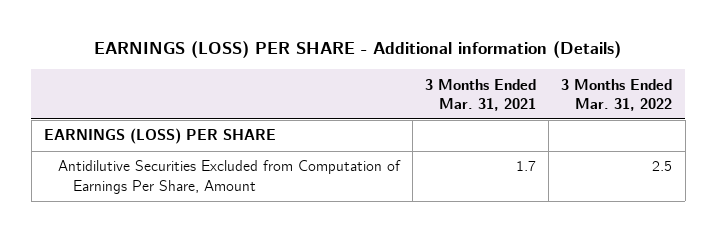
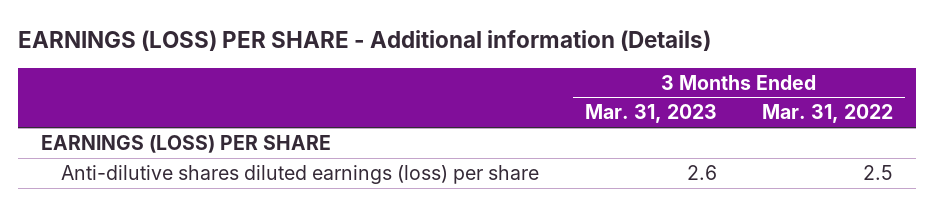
[425,78,537,111] 3 Months Ended Mar. 31, 2021 -> none
none -> [584,104,717,124] Mar. 31, 2023
[58,160,402,194] Antidilutive Securities Excluded from Computation of Earnings Per Share, Amount -> [60,164,539,184] Anti-dilutive shares diluted earnings (loss) per share

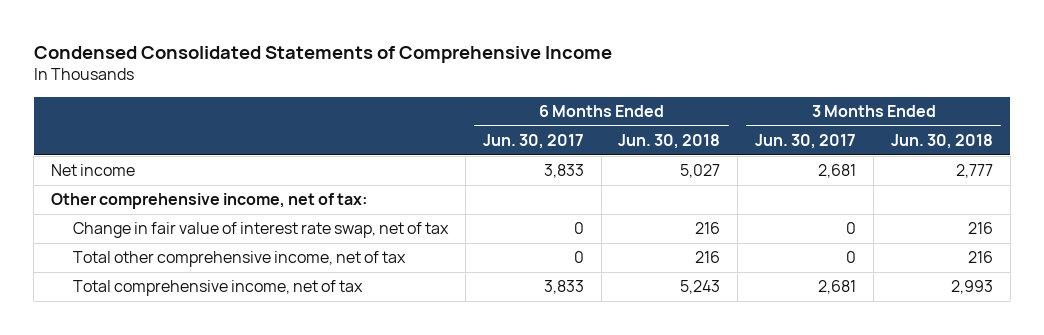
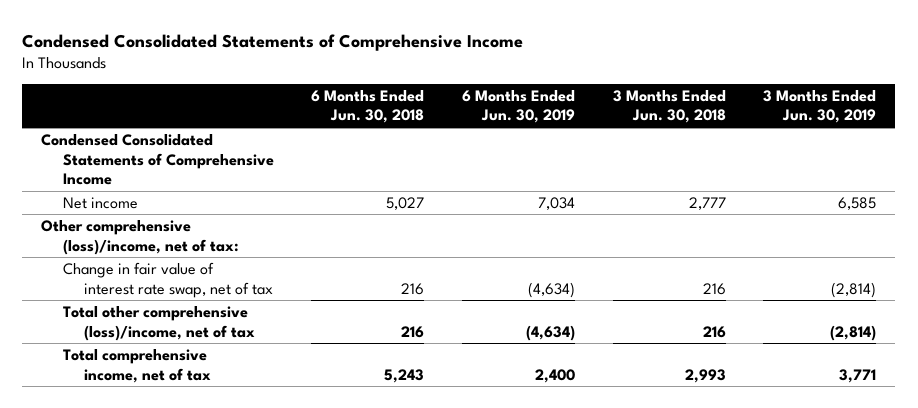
[482,134,584,150] Jun. 30, 2017 -> none
[755,134,857,150] Jun. 30, 2017 -> none
none -> [462,89,576,124] 6 Months Ended Jun. 30, 2019
none -> [763,89,877,124] 3 Months Ended Jun. 30, 2019
none -> [41,133,274,186] Condensed Consolidated Statements of Comprehensive Income
[51,193,368,210] Other comprehensive income, net of tax: -> [41,219,239,255] Other comprehensive (loss)/income, net of tax:
[73,251,407,268] Total other comprehensive income, net of tax -> [62,305,255,341] Total other comprehensive (loss)/income, net of tax

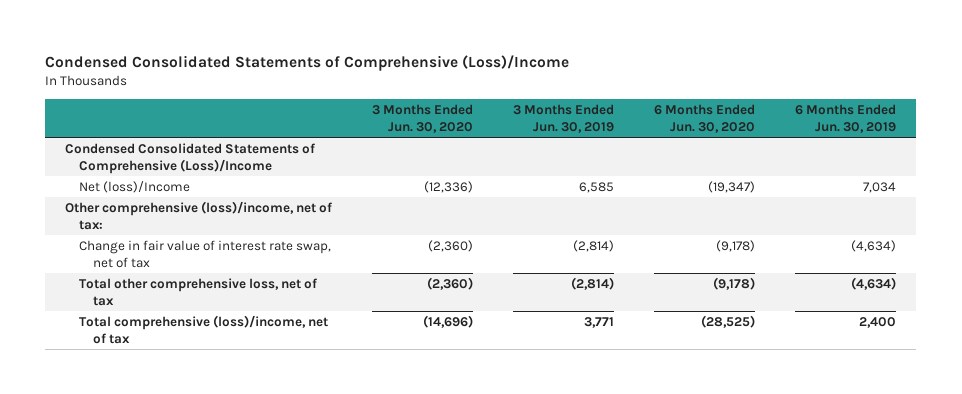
[22,33,524,51] Condensed Consolidated Statements of Comprehensive Income -> [45,54,570,71] Condensed Consolidated Statements of Comprehensive (Loss)/Income
[311,89,425,124] 6 Months Ended Jun. 30, 2018 -> none
[612,89,726,124] 3 Months Ended Jun. 30, 2018 -> none
none -> [372,103,474,133] 3 Months Ended Jun. 30, 2020
none -> [654,103,756,133] 6 Months Ended Jun. 30, 2020
[41,133,274,186] Condensed Consolidated Statements of Comprehensive Income -> [65,142,316,175] Condensed Consolidated Statements of Comprehensive (Loss)/Income
[62,196,138,209] Net income -> [79,180,191,193] Net (loss)/Income
[62,305,255,341] Total other comprehensive (loss)/income, net of tax -> [79,277,318,307] Total other comprehensive loss, net of tax
[62,348,211,383] Total comprehensive income, net of tax -> [79,314,329,345] Total comprehensive (loss)/income, net of tax

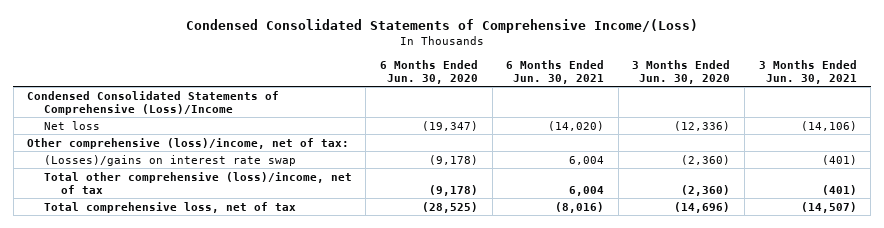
[45,54,570,71] Condensed Consolidated Statements of Comprehensive (Loss)/Income -> [185,19,698,34] Condensed Consolidated Statements of Comprehensive Income/(Loss)
[513,103,615,133] 3 Months Ended Jun. 30, 2019 -> none
[795,103,897,133] 6 Months Ended Jun. 30, 2019 -> none
none -> [506,59,605,84] 6 Months Ended Jun. 30, 2021
none -> [758,59,857,84] 3 Months Ended Jun. 30, 2021
[79,180,191,193] Net (loss)/Income -> [43,120,100,130] Net loss
[79,239,332,269] Change in fair value of interest rate swap, net of tax -> [43,154,296,166] (Losses)/gains on interest rate swap
[79,277,318,307] Total other comprehensive loss, net of tax -> [43,171,352,194] Total other comprehensive (loss)/income, net of tax
[79,314,329,345] Total comprehensive (loss)/income, net of tax -> [43,201,296,213] Total comprehensive loss, net of tax

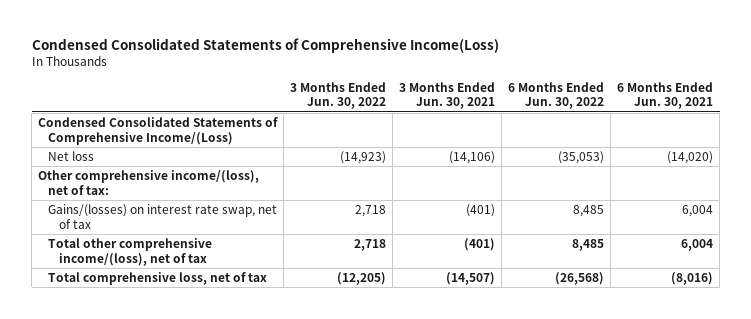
[185,19,698,34] Condensed Consolidated Statements of Comprehensive Income/(Loss) -> [31,37,499,53] Condensed Consolidated Statements of Comprehensive Income(Loss)
[380,59,479,84] 6 Months Ended Jun. 30, 2020 -> none
[632,59,731,84] 3 Months Ended Jun. 30, 2020 -> none
none -> [290,81,387,110] 3 Months Ended Jun. 30, 2022
none -> [508,81,605,110] 6 Months Ended Jun. 30, 2022
[27,90,280,115] Condensed Consolidated Statements of Comprehensive (Loss)/Income -> [38,116,279,145] Condensed Consolidated Statements of Comprehensive Income/(Loss)
[27,137,350,149] Other comprehensive (loss)/income, net of tax: -> [38,169,260,195] Other comprehensive income/(loss), net of tax:
[43,154,296,166] (Losses)/gains on interest rate swap -> [48,203,278,229] Gains/(losses) on interest rate swap, net of tax
[43,171,352,194] Total other comprehensive (loss)/income, net of tax -> [48,237,213,266] Total other comprehensive income/(loss), net of tax

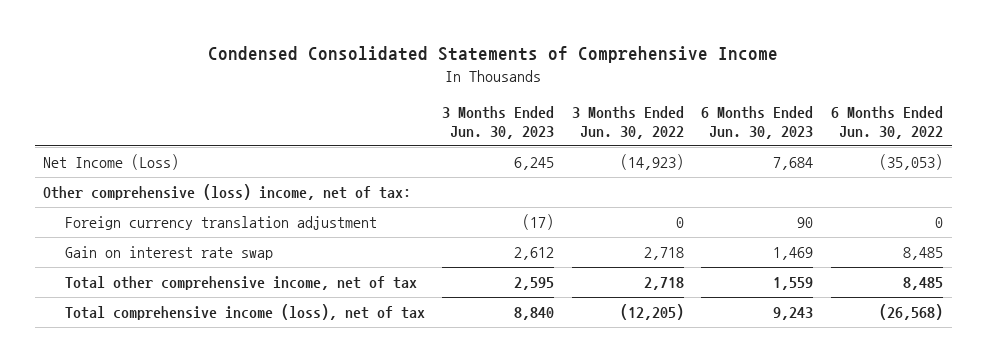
[31,37,499,53] Condensed Consolidated Statements of Comprehensive Income(Loss) -> [208,46,779,64] Condensed Consolidated Statements of Comprehensive Income
[399,81,496,110] 3 Months Ended Jun. 30, 2021 -> none
[617,81,714,110] 6 Months Ended Jun. 30, 2021 -> none
none -> [442,105,555,139] 3 Months Ended Jun. 30, 2023
none -> [701,105,814,139] 6 Months Ended Jun. 30, 2023
[38,116,279,145] Condensed Consolidated Statements of Comprehensive Income/(Loss) -> none
[48,150,95,161] Net loss -> [43,154,180,171] Net Income (Loss)
[38,169,260,195] Other comprehensive income/(loss), net of tax: -> [43,184,412,201] Other comprehensive (loss) income, net of tax:
none -> [64,216,377,231] Foreign currency translation adjustment
[48,203,278,229] Gains/(losses) on interest rate swap, net of tax -> [64,246,273,261] Gain on interest rate swap
[48,237,213,266] Total other comprehensive income/(loss), net of tax -> [64,276,417,291] Total other comprehensive income, net of tax
[48,271,268,285] Total comprehensive loss, net of tax -> [64,304,425,321] Total comprehensive income (loss), net of tax

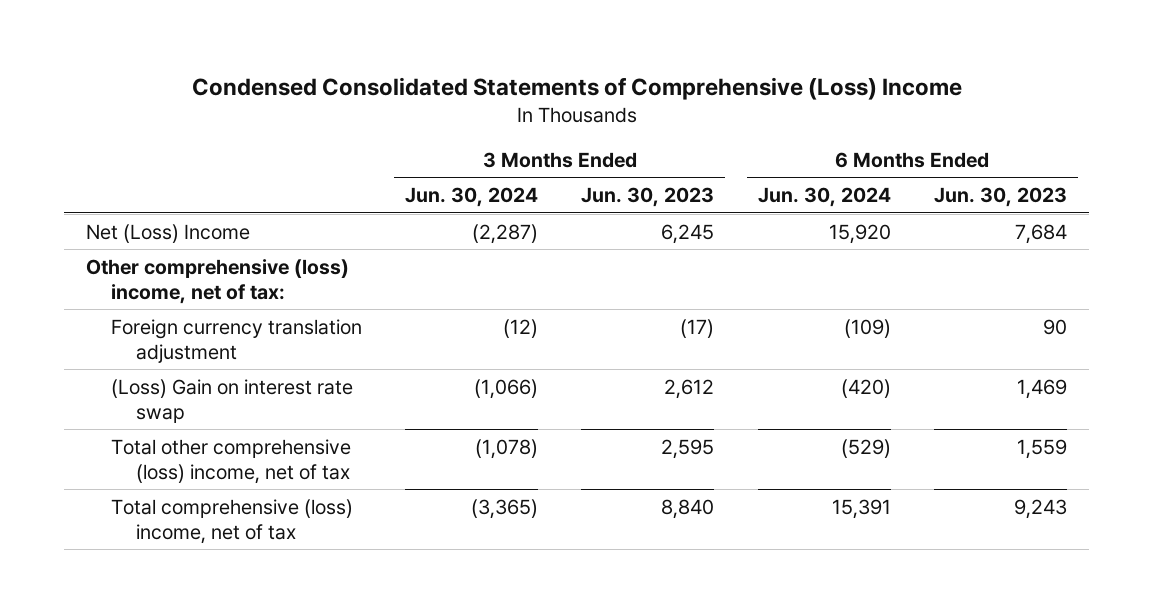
[208,46,779,64] Condensed Consolidated Statements of Comprehensive Income -> [191,77,962,101] Condensed Consolidated Statements of Comprehensive (Loss) Income
[571,105,684,139] 3 Months Ended Jun. 30, 2022 -> none
[830,105,943,139] 6 Months Ended Jun. 30, 2022 -> none
none -> [405,186,539,207] Jun. 30, 2024
none -> [757,186,891,207] Jun. 30, 2024
[43,154,180,171] Net Income (Loss) -> [85,223,250,243] Net (Loss) Income
[64,246,273,261] Gain on interest rate swap -> [110,378,353,423] (Loss) Gain on interest rate swap
[64,276,417,291] Total other comprehensive income, net of tax -> [110,438,351,484] Total other comprehensive (loss) income, net of tax
[64,304,425,321] Total comprehensive income (loss), net of tax -> [110,498,353,544] Total comprehensive (loss) income, net of tax

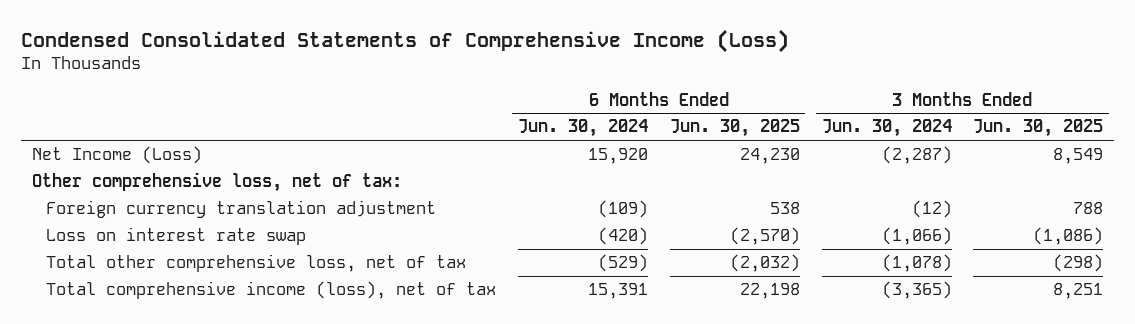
[191,77,962,101] Condensed Consolidated Statements of Comprehensive (Loss) Income -> [20,28,789,53] Condensed Consolidated Statements of Comprehensive Income (Loss)
[581,186,715,207] Jun. 30, 2023 -> none
[934,186,1068,207] Jun. 30, 2023 -> none
none -> [669,119,800,138] Jun. 30, 2025
none -> [973,119,1104,138] Jun. 30, 2025
[85,223,250,243] Net (Loss) Income -> [31,146,202,165] Net Income (Loss)
[85,258,349,304] Other comprehensive (loss) income, net of tax: -> [31,172,402,193] Other comprehensive loss, net of tax:
[110,378,353,423] (Loss) Gain on interest rate swap -> [45,227,306,246] Loss on interest rate swap
[110,438,351,484] Total other comprehensive (loss) income, net of tax -> [45,254,466,273] Total other comprehensive loss, net of tax
[110,498,353,544] Total comprehensive (loss) income, net of tax -> [45,281,496,300] Total comprehensive income (loss), net of tax

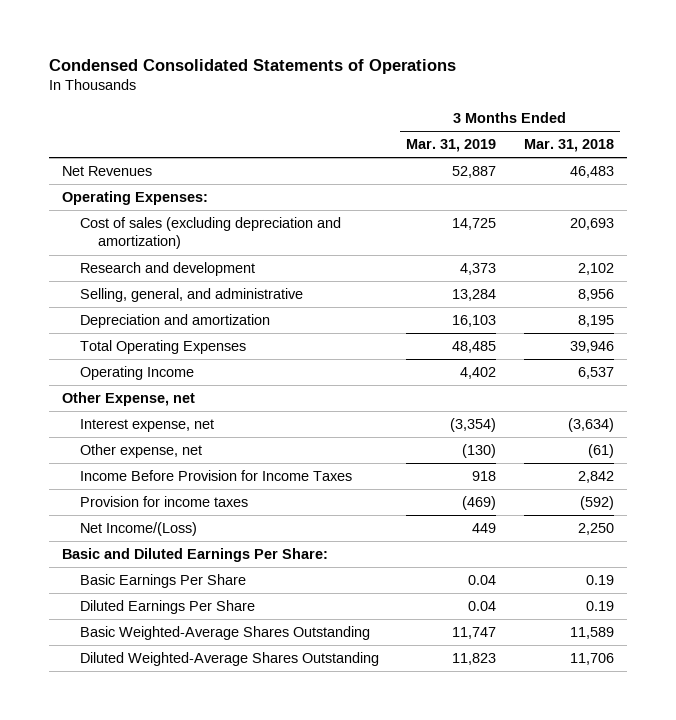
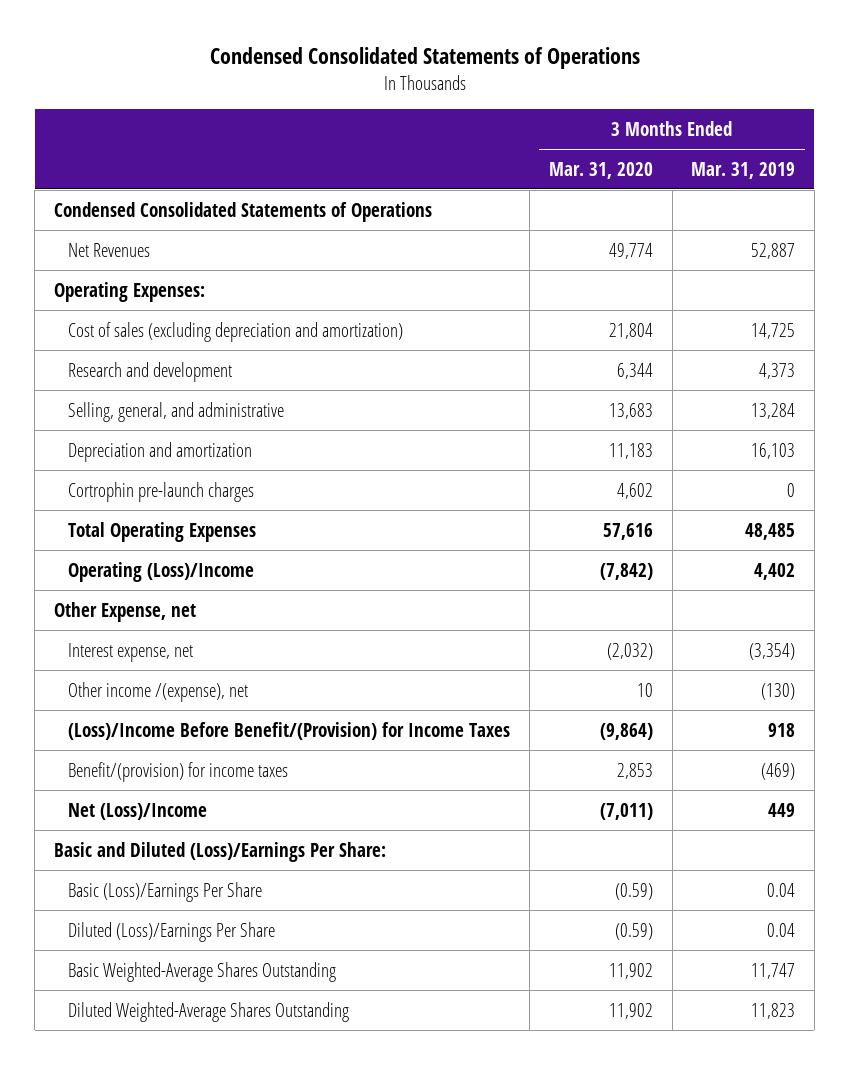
[523,139,614,153] Mar. 31, 2018 -> none
none -> [548,161,653,179] Mar. 31, 2020
none -> [54,201,433,222] Condensed Consolidated Statements of Operations
none -> [68,481,255,502] Cortrophin pre-launch charges
[80,366,195,381] Operating Income -> [68,561,255,582] Operating (Loss)/Income
[80,444,203,459] Other expense, net -> [68,681,249,702] Other income /(expense), net
[80,470,353,482] Income Before Provision for Income Taxes -> [68,721,511,740] (Loss)/Income Before Benefit/(Provision) for Income Taxes
[80,496,249,508] Provision for income taxes -> [68,761,289,782] Benefit/(provision) for income taxes
[80,522,198,537] Net Income/(Loss) -> [68,802,208,820] Net (Loss)/Income
[62,548,329,563] Basic and Diluted Earnings Per Share: -> [54,841,387,862] Basic and Diluted (Loss)/Earnings Per Share:
[80,574,247,589] Basic Earnings Per Share -> [68,881,263,902] Basic (Loss)/Earnings Per Share
[80,600,256,615] Diluted Earnings Per Share -> [68,921,276,942] Diluted (Loss)/Earnings Per Share

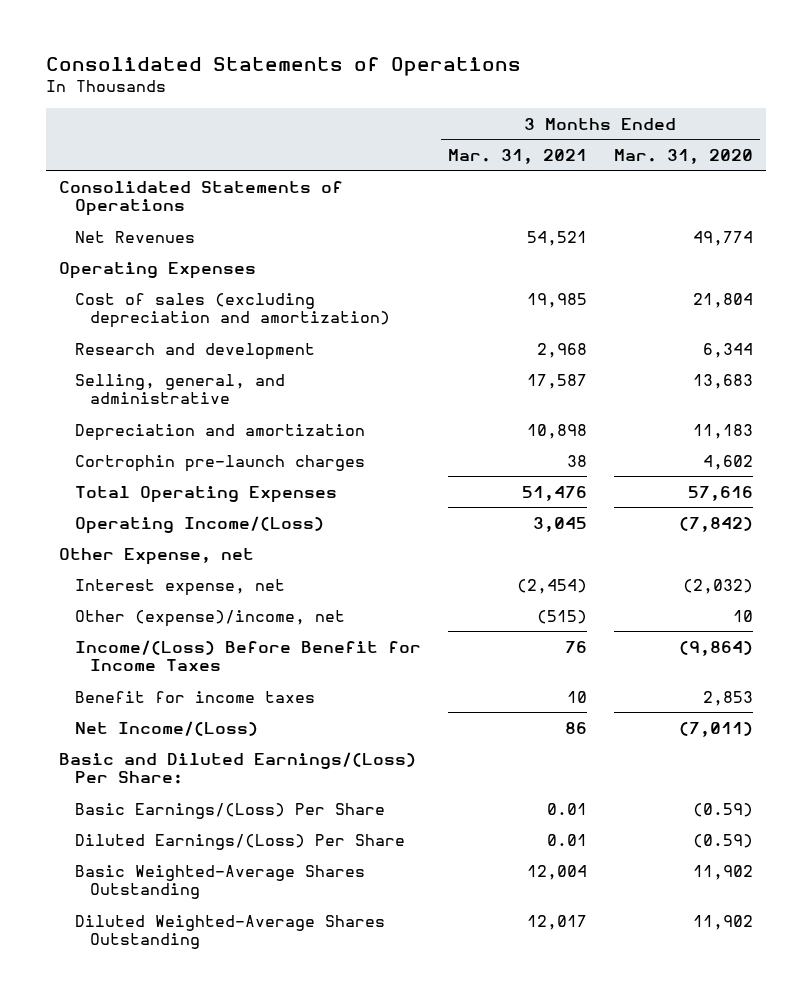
[209,47,640,70] Condensed Consolidated Statements of Operations -> [45,56,521,76] Consolidated Statements of Operations
[691,161,796,179] Mar. 31, 2019 -> none
none -> [447,148,587,164] Mar. 31, 2021
[54,201,433,222] Condensed Consolidated Statements of Operations -> [59,180,344,217] Consolidated Statements of Operations
[54,281,206,302] Operating Expenses: -> [59,261,257,279] Operating Expenses
[68,561,255,582] Operating (Loss)/Income -> [74,515,324,534] Operating Income/(Loss)
[68,681,249,702] Other income /(expense), net -> [74,609,345,627] Other (expense)/income, net
[68,721,511,740] (Loss)/Income Before Benefit/(Provision) for Income Taxes -> [74,639,421,672] Income/(Loss) Before Benefit for Income Taxes
[68,761,289,782] Benefit/(provision) for income taxes -> [74,690,315,703] Benefit for income taxes
[68,802,208,820] Net (Loss)/Income -> [74,720,258,736] Net Income/(Loss)
[54,841,387,862] Basic and Diluted (Loss)/Earnings Per Share: -> [59,751,417,785] Basic and Diluted Earnings/(Loss) Per Share:
[68,881,263,902] Basic (Loss)/Earnings Per Share -> [74,802,385,819] Basic Earnings/(Loss) Per Share
[68,921,276,942] Diluted (Loss)/Earnings Per Share -> [74,833,405,850] Diluted Earnings/(Loss) Per Share

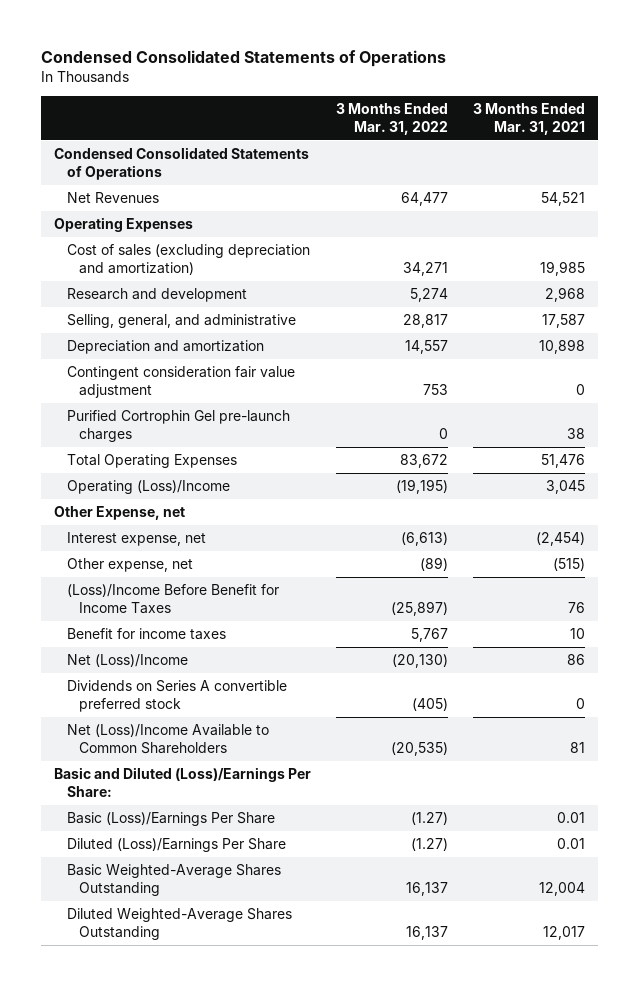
[45,56,521,76] Consolidated Statements of Operations -> [41,49,447,67] Condensed Consolidated Statements of Operations
[613,148,753,164] Mar. 31, 2020 -> none
none -> [335,102,448,135] 3 Months Ended Mar. 31, 2022
[59,180,344,217] Consolidated Statements of Operations -> [53,147,309,181] Condensed Consolidated Statements of Operations
none -> [66,366,295,399] Contingent consideration fair value adjustment
[74,454,365,472] Cortrophin pre-launch charges -> [66,410,290,443] Purified Cortrophin Gel pre-launch charges
[74,515,324,534] Operating Income/(Loss) -> [66,480,230,495] Operating (Loss)/Income
[74,609,345,627] Other (expense)/income, net -> [66,558,193,573] Other expense, net
[74,639,421,672] Income/(Loss) Before Benefit for Income Taxes -> [66,584,279,615] (Loss)/Income Before Benefit for Income Taxes
[74,720,258,736] Net Income/(Loss) -> [66,654,188,668] Net (Loss)/Income
none -> [66,680,287,713] Dividends on Series A convertible preferred stock
none -> [66,724,269,755] Net (Loss)/Income Available to Common Shareholders
[59,751,417,785] Basic and Diluted Earnings/(Loss) Per Share: -> [53,767,311,798] Basic and Diluted (Loss)/Earnings Per Share:
[74,802,385,819] Basic Earnings/(Loss) Per Share -> [66,812,275,827] Basic (Loss)/Earnings Per Share
[74,833,405,850] Diluted Earnings/(Loss) Per Share -> [66,838,286,853] Diluted (Loss)/Earnings Per Share

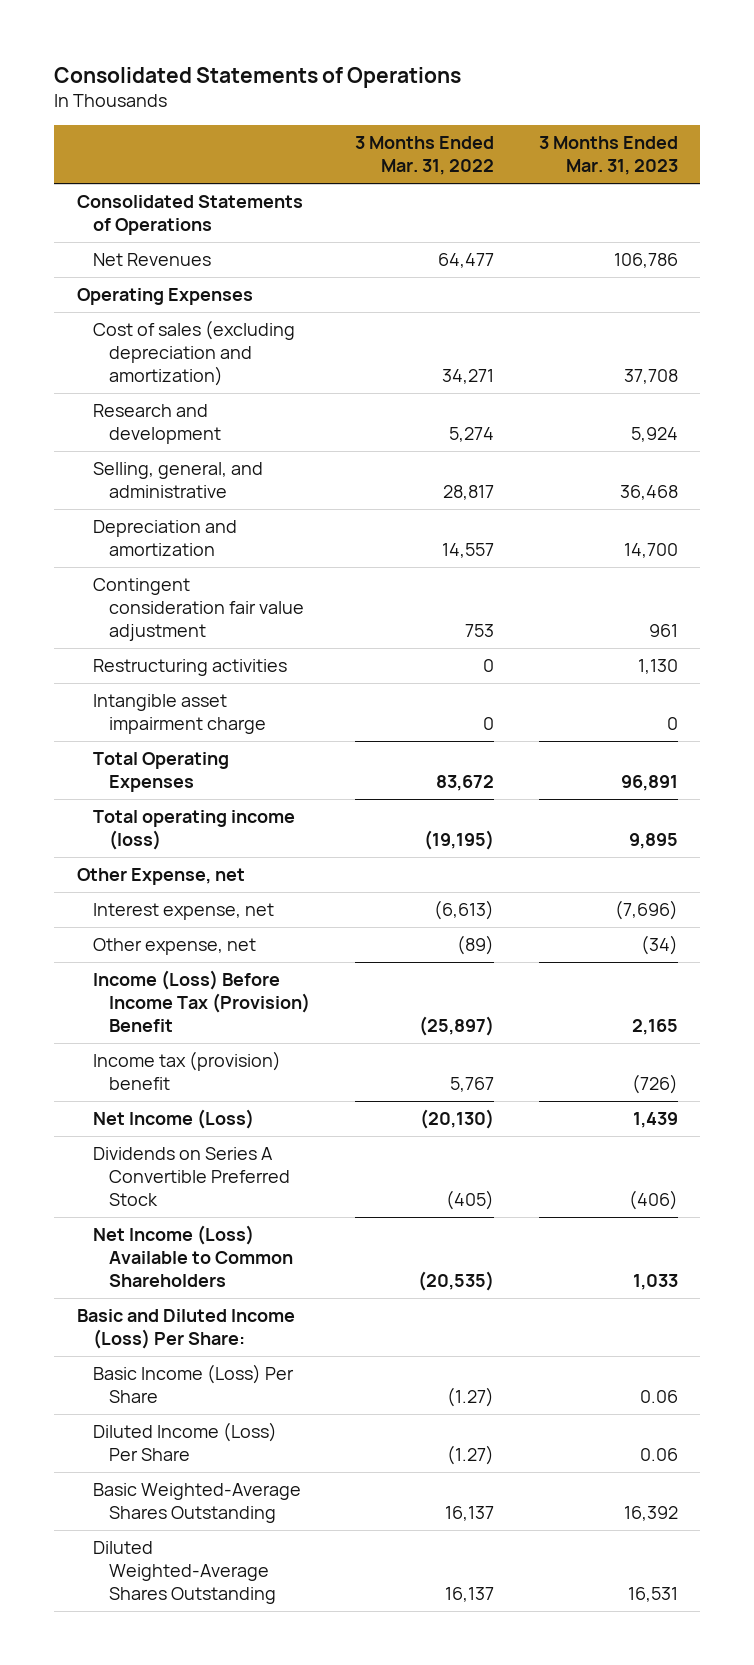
[41,49,447,67] Condensed Consolidated Statements of Operations -> [54,66,462,88] Consolidated Statements of Operations
[473,102,586,135] 3 Months Ended Mar. 31, 2021 -> none
none -> [538,136,678,176] 3 Months Ended Mar. 31, 2023
[53,147,309,181] Condensed Consolidated Statements of Operations -> [76,195,303,236] Consolidated Statements of Operations
[66,410,290,443] Purified Cortrophin Gel pre-launch charges -> none
none -> [93,659,288,677] Restructuring activities
none -> [93,694,267,735] Intangible asset impairment charge
[66,480,230,495] Operating (Loss)/Income -> [93,810,296,851] Total operating income (loss)
[66,584,279,615] (Loss)/Income Before Benefit for Income Taxes -> [93,970,311,1033] Income (Loss) Before Income Tax (Provision) Benefit
[66,628,226,641] Benefit for income taxes -> [93,1051,282,1091] Income tax (provision) benefit
[66,654,188,668] Net (Loss)/Income -> [93,1109,255,1130] Net Income (Loss)
[66,680,287,713] Dividends on Series A convertible preferred stock -> [93,1147,291,1207] Dividends on Series A Convertible Preferred Stock
[66,724,269,755] Net (Loss)/Income Available to Common Shareholders -> [93,1225,294,1288] Net Income (Loss) Available to Common Shareholders
[53,767,311,798] Basic and Diluted (Loss)/Earnings Per Share: -> [76,1309,295,1350] Basic and Diluted Income (Loss) Per Share:
[66,812,275,827] Basic (Loss)/Earnings Per Share -> [93,1364,295,1404] Basic Income (Loss) Per Share
[66,838,286,853] Diluted (Loss)/Earnings Per Share -> [93,1422,278,1462] Diluted Income (Loss) Per Share

